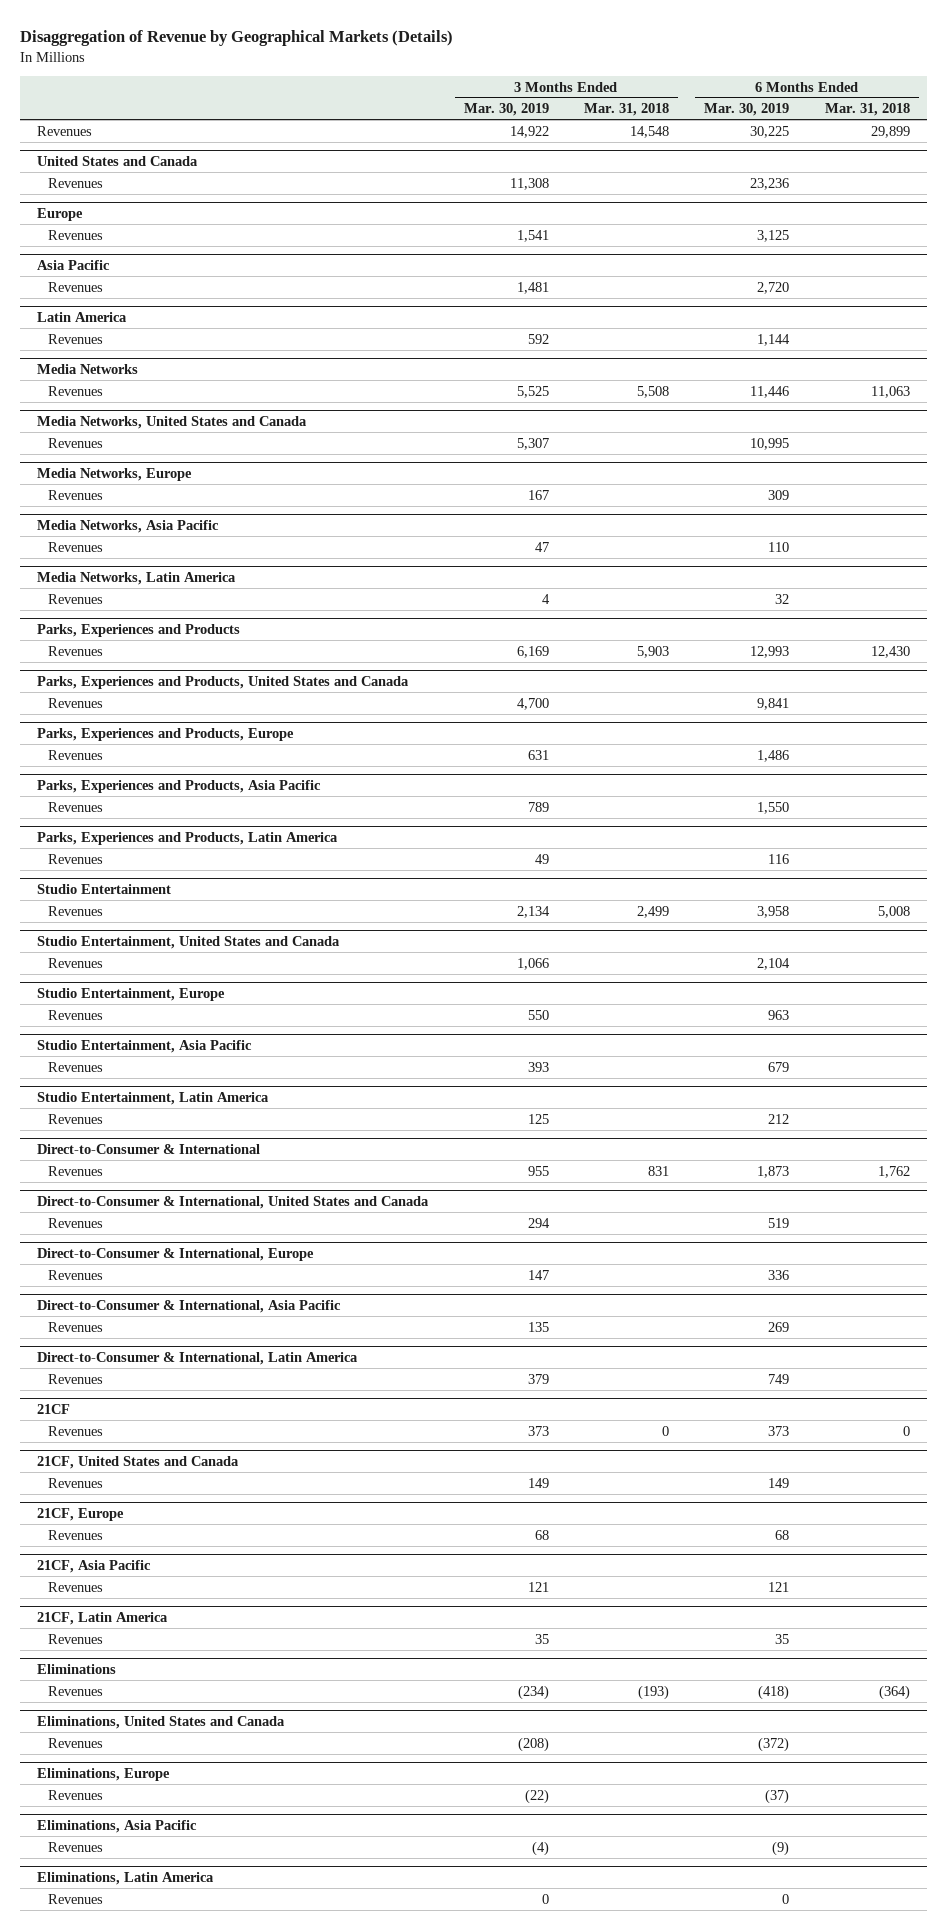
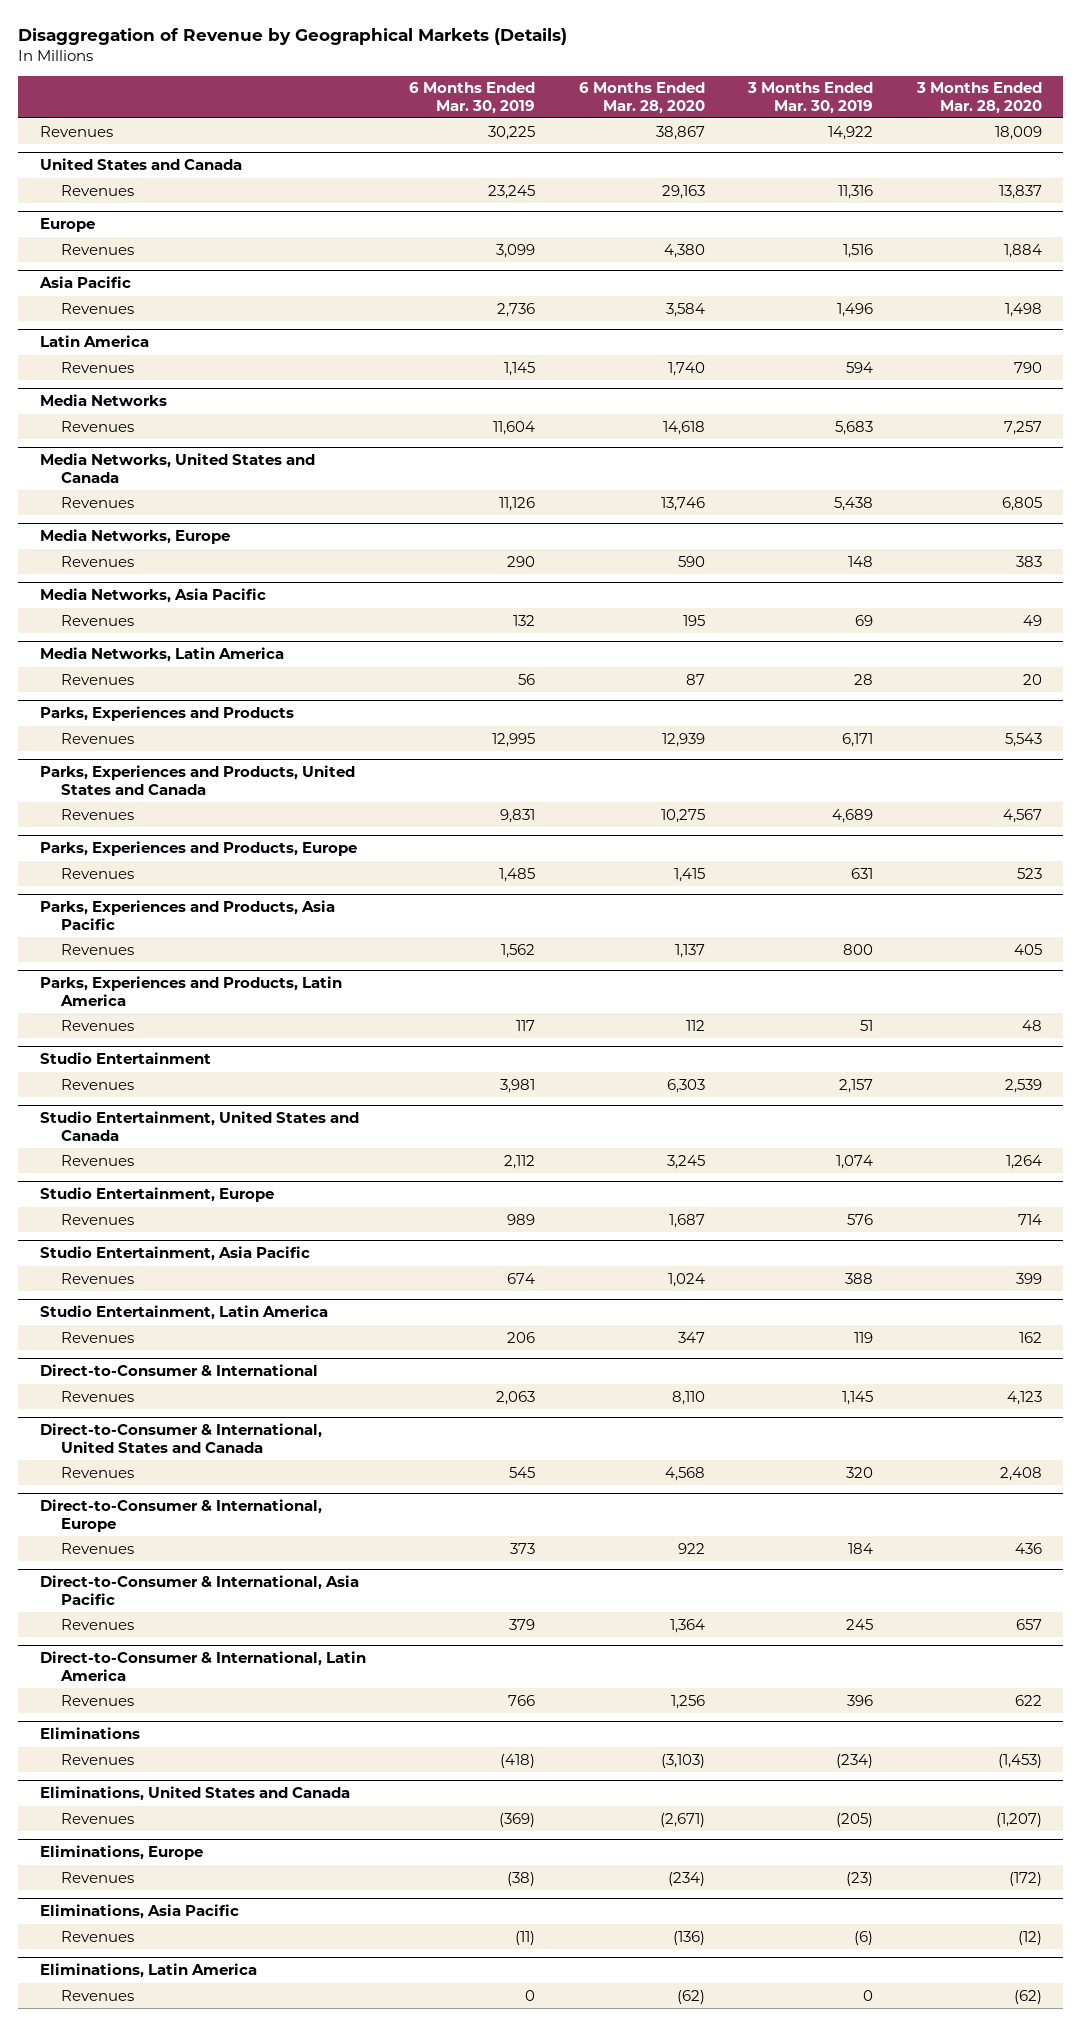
[583,103,669,117] Mar. 31, 2018 -> none
[824,103,910,117] Mar. 31, 2018 -> none
none -> [578,82,705,114] 6 Months Ended Mar. 28, 2020
none -> [915,82,1042,114] 3 Months Ended Mar. 28, 2020
[509,177,549,190] 11,308 -> [838,184,874,199] 11,316
[750,177,790,190] 23,236 -> [488,184,536,199] 23,245
[516,229,549,242] 1,541 -> [843,243,874,258] 1,516
[757,229,790,242] 3,125 -> [496,243,536,258] 3,099
[516,281,549,294] 1,481 -> [837,302,874,317] 1,496
[757,281,790,294] 2,720 -> [497,302,536,317] 2,736
[527,333,549,344] 592 -> [846,361,874,373] 594
[757,333,791,346] 1,144 -> [504,361,536,376] 1,145
[516,385,549,398] 5,525 -> [835,420,874,435] 5,683
[750,385,790,398] 11,446 -> [493,420,536,435] 11,604
[516,437,549,450] 5,307 -> [834,496,874,511] 5,438
[750,437,790,450] 10,995 -> [499,496,536,511] 11,126
[527,489,549,500] 167 -> [848,555,874,567] 148
[768,489,790,500] 309 -> [507,555,536,567] 290
[534,541,549,552] 47 -> [855,614,874,626] 69
[768,541,790,552] 110 -> [513,614,536,626] 132
[541,593,550,604] 4 -> [854,673,874,685] 28
[775,593,790,604] 32 -> [518,673,536,685] 56
[516,645,549,658] 6,169 -> [842,732,874,747] 6,171
[750,645,790,658] 12,993 -> [492,732,536,747] 12,995
[516,697,549,710] 4,700 -> [832,808,874,823] 4,689
[757,697,790,710] 9,841 -> [500,808,536,823] 9,831
[757,749,790,762] 1,486 -> [499,867,536,882] 1,485
[527,801,549,812] 789 -> [843,943,874,955] 800
[757,801,790,814] 1,550 -> [501,943,536,958] 1,562
[534,853,549,864] 49 -> [860,1019,874,1031] 51
[768,853,790,864] 116 -> [516,1019,536,1031] 117
[516,905,550,918] 2,134 -> [839,1078,874,1093] 2,157
[757,905,790,918] 3,958 -> [500,1078,536,1093] 3,981
[516,957,549,970] 1,066 -> [836,1154,874,1169] 1,074
[757,957,791,970] 2,104 -> [504,1154,536,1169] 2,112
[527,1009,549,1020] 550 -> [847,1213,874,1225] 576
[768,1009,790,1020] 963 -> [507,1213,536,1225] 989
[527,1061,549,1072] 393 -> [845,1272,874,1284] 388
[768,1061,790,1072] 679 -> [507,1272,536,1284] 674
[527,1113,549,1124] 125 -> [854,1331,874,1343] 119
[768,1113,790,1124] 212 -> [507,1331,536,1343] 206
[527,1165,549,1176] 955 -> [842,1390,874,1405] 1,145
[757,1165,790,1178] 1,873 -> [496,1390,536,1405] 2,063
[527,1217,550,1228] 294 -> [846,1466,874,1478] 320
[768,1217,790,1228] 519 -> [509,1466,536,1478] 545
[527,1269,549,1280] 147 -> [848,1542,874,1554] 184
[768,1269,790,1280] 336 -> [510,1542,536,1554] 373
[527,1321,549,1332] 135 -> [846,1618,874,1630] 245
[768,1321,790,1332] 269 -> [509,1618,536,1630] 379
[37,1404,71,1415] 21CF -> none
[47,1425,103,1436] Revenues -> none
[37,1456,240,1470] 21CF, United States and Canada -> none
[47,1477,103,1488] Revenues -> none
[37,1508,125,1522] 21CF, Europe -> none
[47,1529,103,1540] Revenues -> none
[37,1560,152,1574] 21CF, Asia Pacific -> none
[47,1581,103,1592] Revenues -> none
[37,1612,169,1626] 21CF, Latin America -> none
[47,1633,103,1644] Revenues -> none
[527,1373,549,1384] 379 -> [847,1694,874,1706] 396
[768,1373,790,1384] 749 -> [508,1694,536,1706] 766
[517,1736,549,1752] (208) -> [836,1812,874,1827] (205)
[758,1736,790,1752] (372) -> [499,1812,536,1827] (369)
[524,1788,549,1804] (22) -> [846,1871,874,1886] (23)
[765,1788,790,1804] (37) -> [507,1871,536,1886] (38)
[531,1840,549,1856] (4) -> [854,1930,874,1945] (6)
[772,1840,790,1856] (9) -> [515,1930,536,1945] (11)

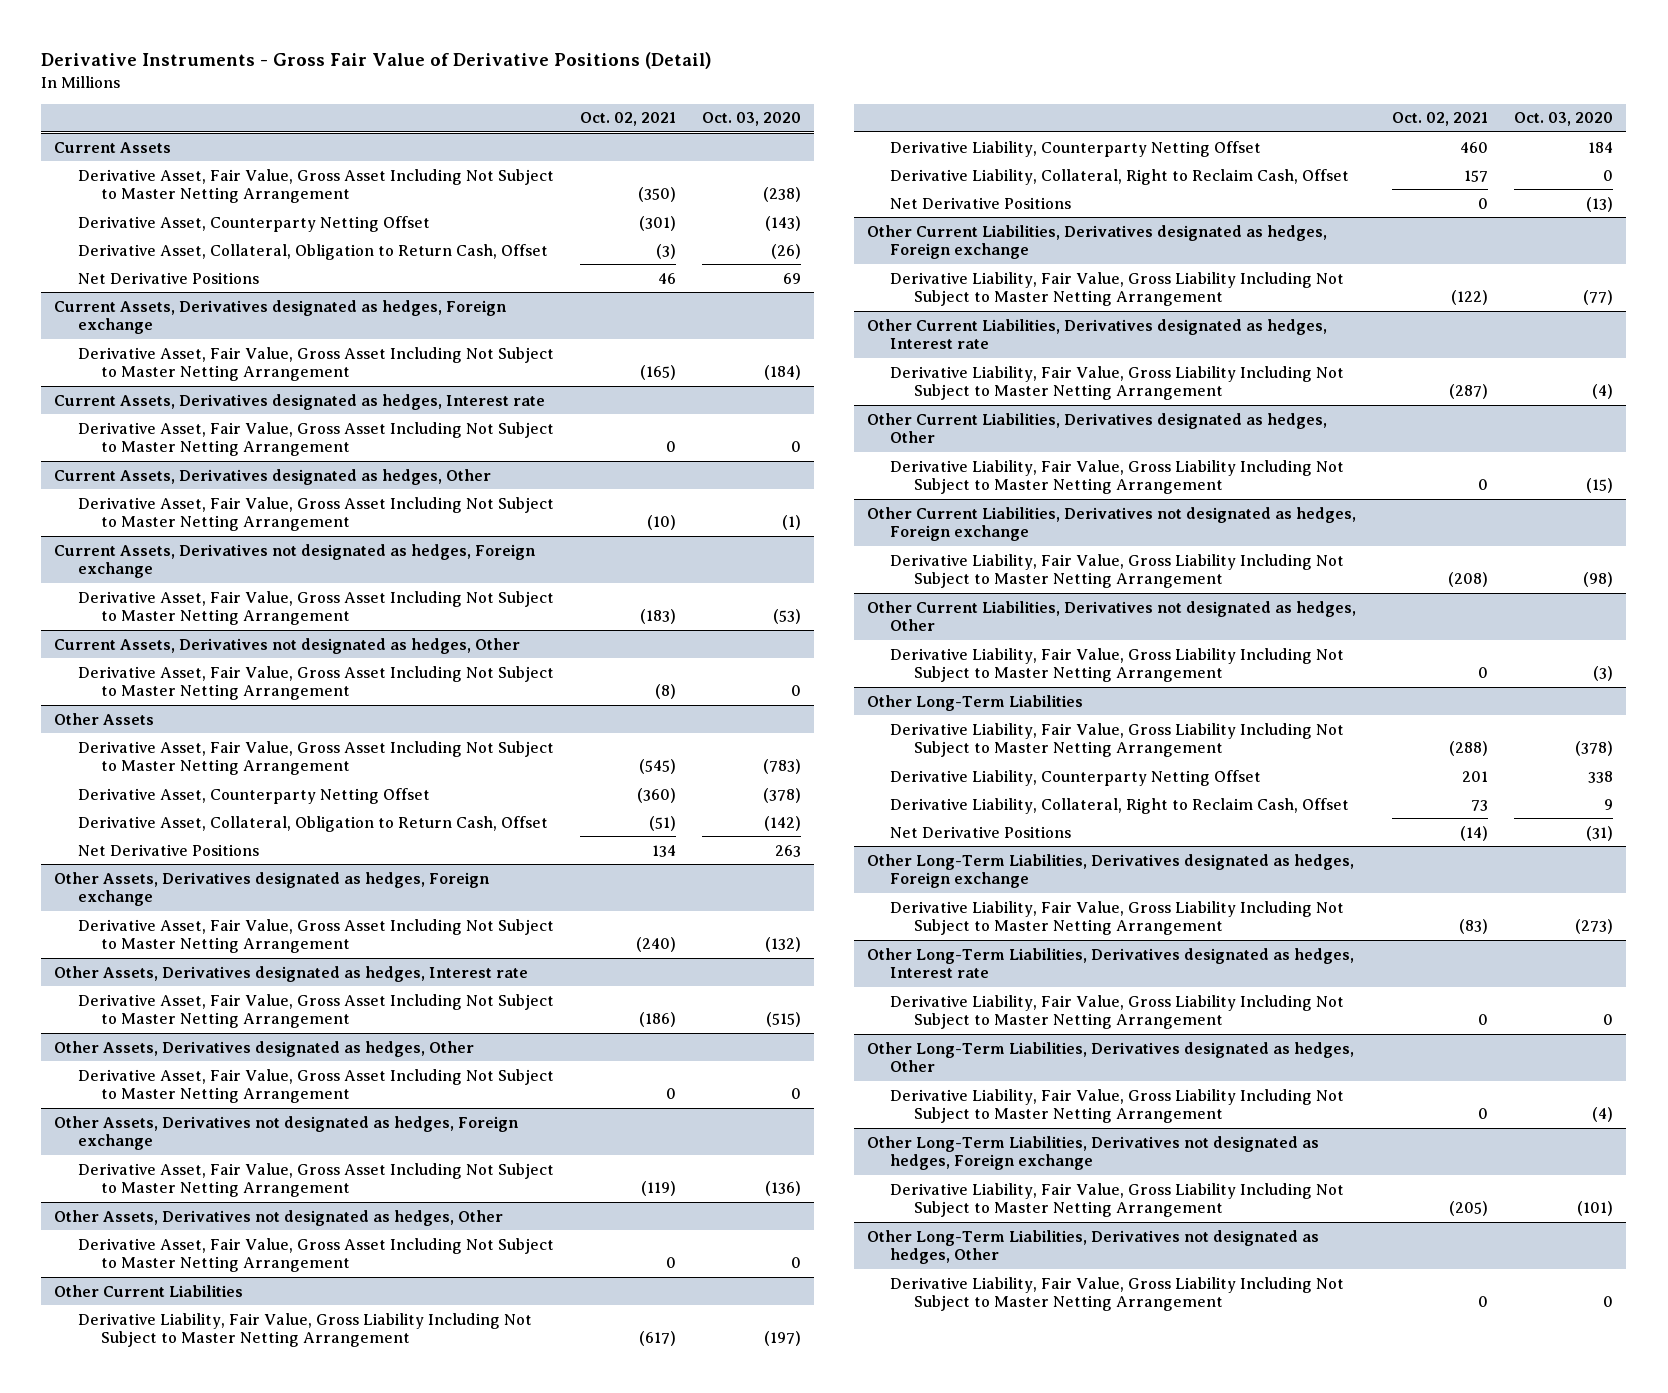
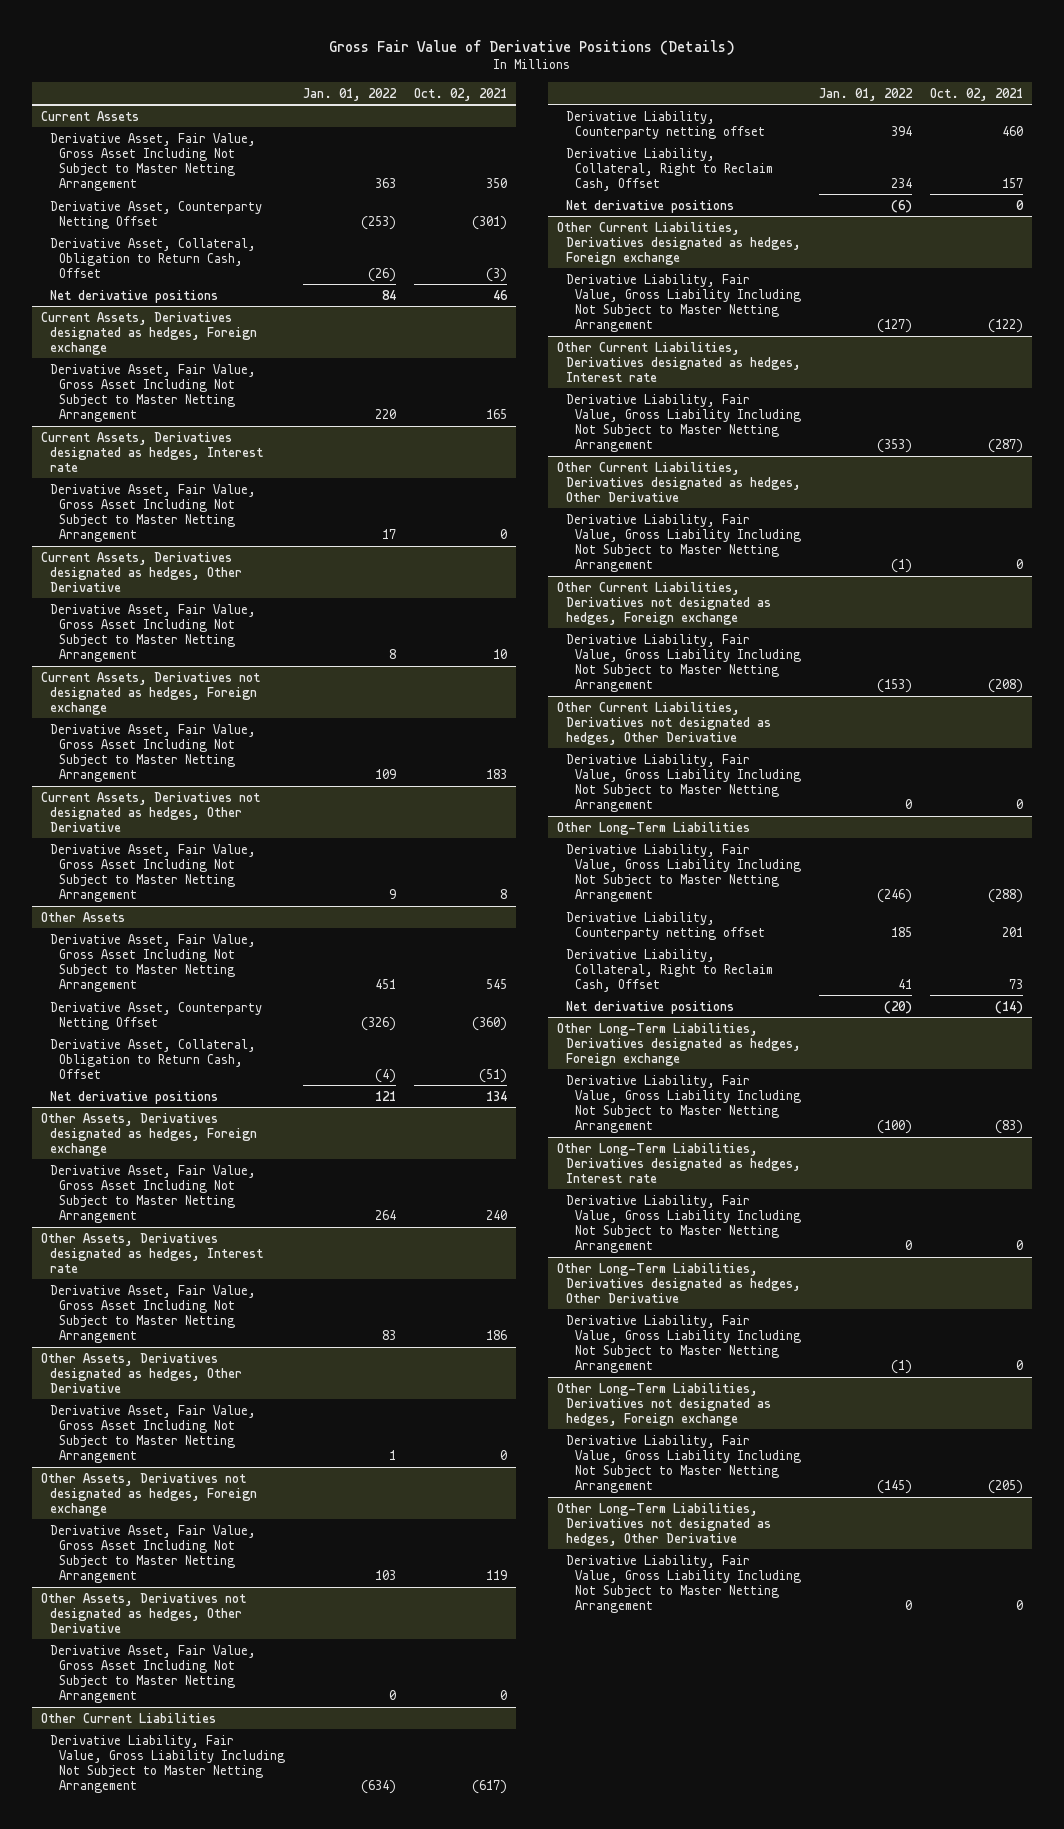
[41,52,713,70] Derivative Instruments - Gross Fair Value of Derivative Positions (Detail) -> [329,39,736,55] Gross Fair Value of Derivative Positions (Details)
[701,112,801,127] Oct. 03, 2020 -> none
none -> [303,87,398,101] Jan. 01, 2022
[637,187,676,203] (350) -> [486,177,508,188] 350
[77,271,259,284] Net Derivative Positions -> [50,289,219,303] Net derivative positions
[639,365,676,381] (165) -> [486,408,508,419] 165
[54,468,492,485] Current Assets, Derivatives designated as hedges, Other -> [40,551,243,592] Current Assets, Derivatives designated as hedges, Other Derivative
[646,515,676,531] (10) -> [493,648,508,659] 10
[639,609,676,625] (183) -> [486,768,508,779] 183
[54,637,521,654] Current Assets, Derivatives not designated as hedges, Other -> [40,791,260,832] Current Assets, Derivatives not designated as hedges, Other Derivative
[654,684,676,700] (8) -> [500,888,508,899] 8
[638,759,676,775] (545) -> [486,978,508,989] 545
[77,843,259,856] Net Derivative Positions -> [50,1090,219,1104] Net derivative positions
[635,937,676,953] (240) -> [486,1209,508,1220] 240
[638,1012,676,1028] (186) -> [486,1329,508,1340] 186
[54,1040,475,1057] Other Assets, Derivatives designated as hedges, Other -> [40,1352,243,1393] Other Assets, Derivatives designated as hedges, Other Derivative
[640,1181,676,1197] (119) -> [486,1569,508,1580] 119
[54,1209,504,1226] Other Assets, Derivatives not designated as hedges, Other -> [40,1592,246,1633] Other Assets, Derivatives not designated as hedges, Other Derivative
[890,140,1262,157] Derivative Liability, Counterparty Netting Offset -> [566,110,766,139] Derivative Liability, Counterparty netting offset
[890,196,1072,209] Net Derivative Positions -> [566,199,735,213] Net derivative positions
[866,412,1327,444] Other Current Liabilities, Derivatives designated as hedges, Other -> [557,461,802,502] Other Current Liabilities, Derivatives designated as hedges, Other Derivative
[866,600,1356,632] Other Current Liabilities, Derivatives not designated as hedges, Other -> [557,701,772,745] Other Current Liabilities, Derivatives not designated as hedges, Other Derivative
[890,769,1262,786] Derivative Liability, Counterparty Netting Offset -> [566,911,766,940] Derivative Liability, Counterparty netting offset
[890,825,1072,838] Net Derivative Positions -> [566,1000,735,1014] Net derivative positions
[866,1041,1354,1073] Other Long-Term Liabilities, Derivatives designated as hedges, Other -> [557,1262,802,1303] Other Long-Term Liabilities, Derivatives designated as hedges, Other Derivative
[866,1229,1319,1265] Other Long-Term Liabilities, Derivatives not designated as hedges, Other -> [557,1502,772,1546] Other Long-Term Liabilities, Derivatives not designated as hedges, Other Derivative

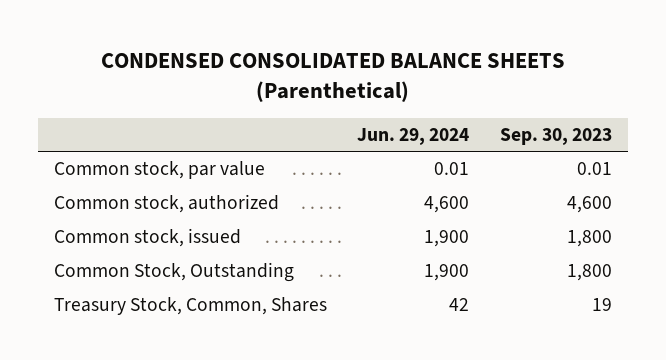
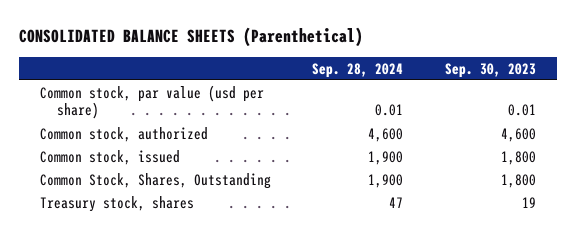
[100,53,565,103] CONDENSED CONSOLIDATED BALANCE SHEETS (Parenthetical) -> [18,27,363,48] CONSOLIDATED BALANCE SHEETS (Parenthetical)
[357,127,470,145] Jun. 29, 2024 -> none
none -> [312,62,404,78] Sep. 28, 2024
[53,161,265,180] Common stock, par value -> [39,84,264,120] Common stock, par value (usd per share)
[53,262,294,283] Common Stock, Outstanding -> [39,172,271,189] Common Stock, Shares, Outstanding
[53,297,327,316] Treasury Stock, Common, Shares -> [39,195,194,212] Treasury stock, shares

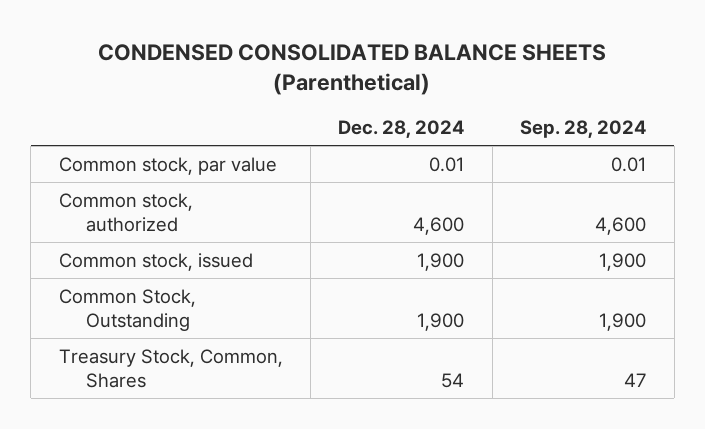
[18,27,363,48] CONSOLIDATED BALANCE SHEETS (Parenthetical) -> [98,44,607,96] CONDENSED CONSOLIDATED BALANCE SHEETS (Parenthetical)
[445,62,537,78] Sep. 30, 2023 -> none
none -> [338,119,465,138] Dec. 28, 2024
[39,84,264,120] Common stock, par value (usd per share) -> [58,156,277,175] Common stock, par value
[39,172,271,189] Common Stock, Shares, Outstanding -> [58,288,196,332] Common Stock, Outstanding
[39,195,194,212] Treasury stock, shares -> [58,348,283,389] Treasury Stock, Common, Shares

